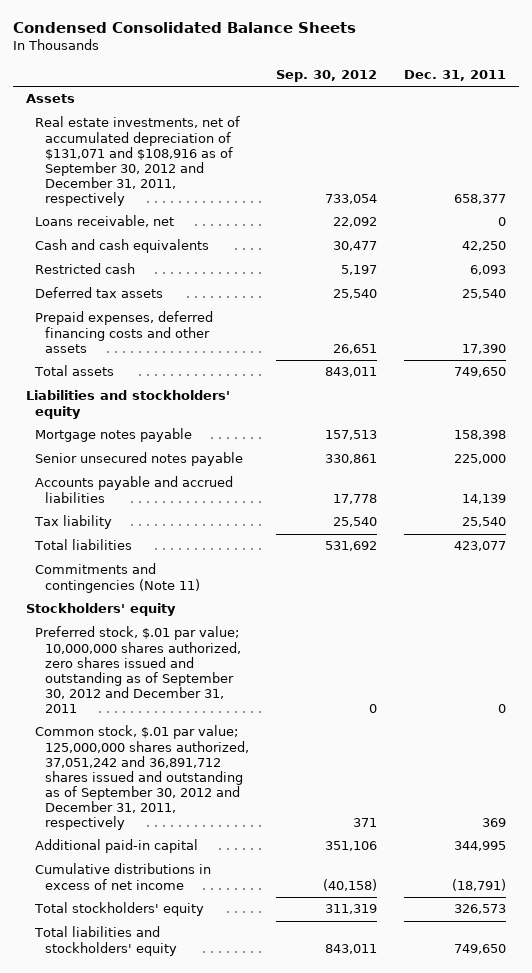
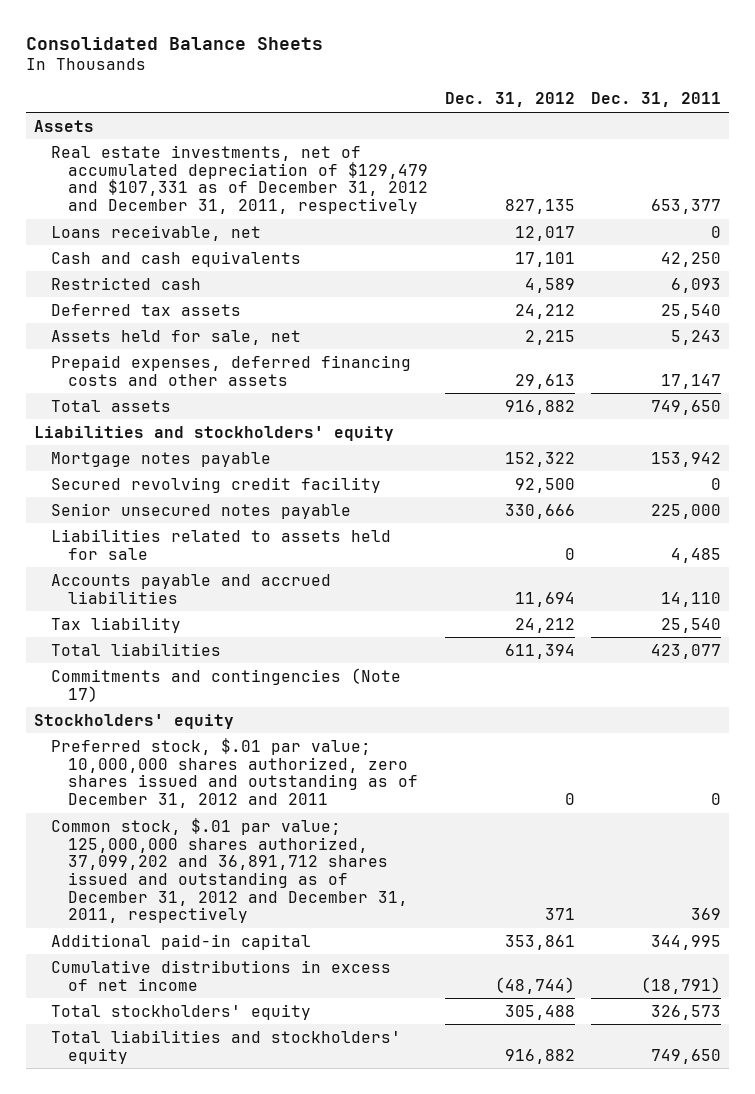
[12,21,356,33] Condensed Consolidated Balance Sheets -> [25,36,323,50] Consolidated Balance Sheets
[275,70,377,83] Sep. 30, 2012 -> none
none -> [444,92,575,108] Dec. 31, 2012
[35,116,241,206] Real estate investments, net of accumulated depreciation of $131,071 and $108,916 as of September 30, 2012 and December 31, 2011, respectively -> [51,144,429,214] Real estate investments, net of accumulated depreciation of $129,479 and $107,331 as of December 31, 2012 and December 31, 2011, respectively
[453,193,506,204] 658,377 -> [650,198,721,214] 653,377
none -> [51,329,302,345] Assets held for sale, net
[461,343,506,354] 17,390 -> [660,373,721,389] 17,147
[453,430,506,441] 158,398 -> [650,451,721,467] 153,942
none -> [51,476,382,493] Secured revolving credit facility
none -> [51,528,392,560] Liabilities related to assets held for sale
[461,493,506,504] 14,139 -> [660,591,721,607] 14,110
[35,563,200,593] Commitments and contingencies (Note 11) -> [51,667,402,702] Commitments and contingencies (Note 17)
[35,626,241,713] Preferred stock, $.01 par value; 10,000,000 shares authorized, zero shares issued and outstanding as of September 30, 2012 and December 31, 2011 -> [51,737,419,808] Preferred stock, $.01 par value; 10,000,000 shares authorized, zero shares issued and outstanding as of December 31, 2012 and 2011
[35,725,249,830] Common stock, $.01 par value; 125,000,000 shares authorized, 37,051,242 and 36,891,712 shares issued and outstanding as of September 30, 2012 and December 31, 2011, respectively -> [51,817,409,924] Common stock, $.01 par value; 125,000,000 shares authorized, 37,099,202 and 36,891,712 shares issued and outstanding as of December 31, 2012 and December 31, 2011, respectively

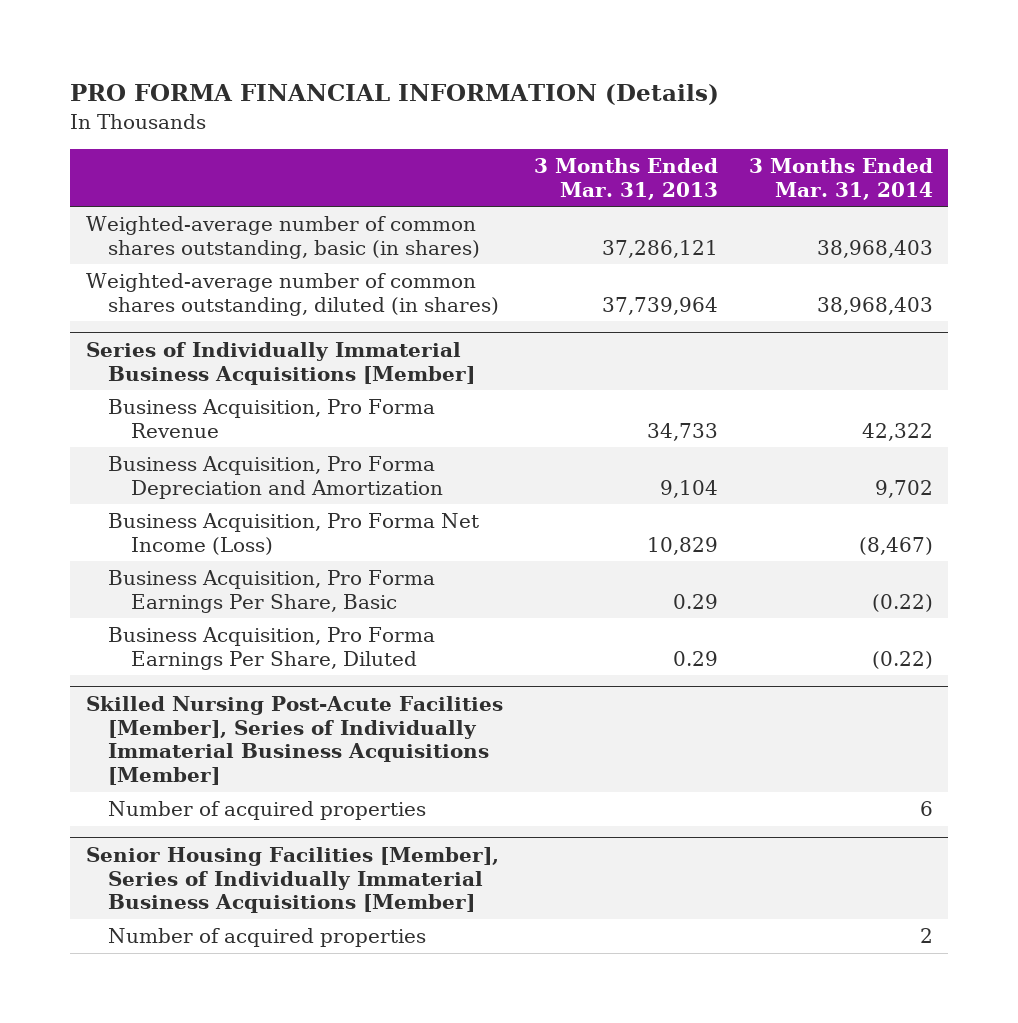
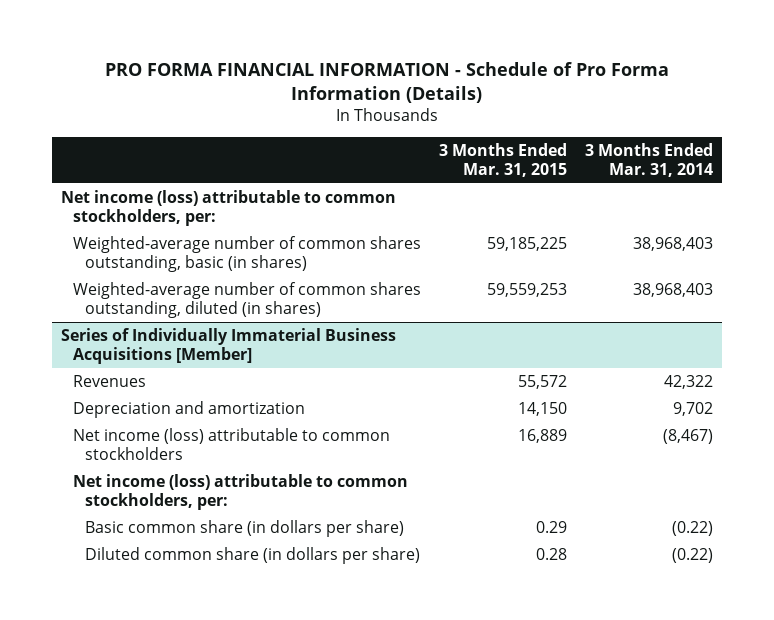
[70,84,720,106] PRO FORMA FINANCIAL INFORMATION (Details) -> [105,62,670,104] PRO FORMA FINANCIAL INFORMATION - Schedule of Pro Forma Information (Details)
[533,158,718,200] 3 Months Ended Mar. 31, 2013 -> none
none -> [438,142,567,177] 3 Months Ended Mar. 31, 2015
none -> [61,190,397,226] Net income (loss) attributable to common stockholders, per:
[85,696,503,786] Skilled Nursing Post-Acute Facilities [Member], Series of Individually Immaterial Business Acquisitions [Member] -> none
[108,801,427,821] Number of acquired properties -> none
[85,847,499,914] Senior Housing Facilities [Member], Series of Individually Immaterial Business Acquisitions [Member] -> none
[108,928,427,948] Number of acquired properties -> none
[108,399,436,438] Business Acquisition, Pro Forma Revenue -> [73,375,147,388] Revenues
[108,456,443,499] Business Acquisition, Pro Forma Depreciation and Amortization -> [73,401,306,419] Depreciation and amortization
[108,513,480,555] Business Acquisition, Pro Forma Net Income (Loss) -> [73,428,391,460] Net income (loss) attributable to common stockholders
none -> [73,474,409,510] Net income (loss) attributable to common stockholders, per:
[108,570,436,613] Business Acquisition, Pro Forma Earnings Per Share, Basic -> [85,520,405,538] Basic common share (in dollars per share)
[108,627,436,670] Business Acquisition, Pro Forma Earnings Per Share, Diluted -> [85,547,421,565] Diluted common share (in dollars per share)

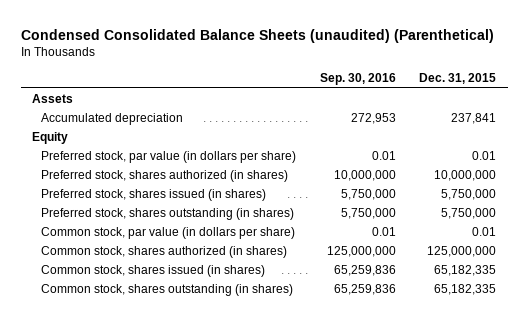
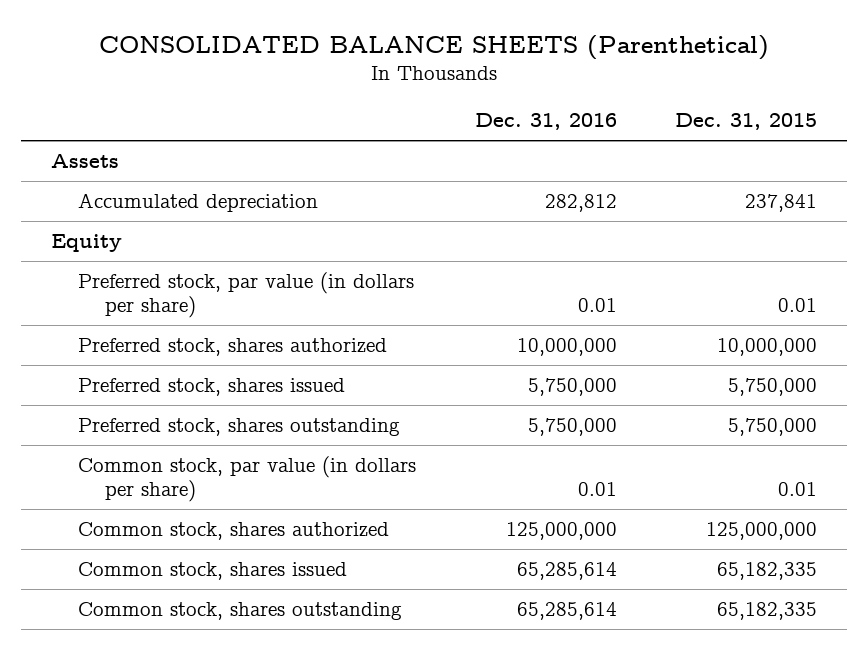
[20,28,494,43] Condensed Consolidated Balance Sheets (unaudited) (Parenthetical) -> [99,34,770,60] CONSOLIDATED BALANCE SHEETS (Parenthetical)
[319,73,396,86] Sep. 30, 2016 -> none
none -> [474,113,617,131] Dec. 31, 2016
[41,169,289,182] Preferred stock, shares authorized (in shares) -> [77,337,387,356] Preferred stock, shares authorized
[41,188,267,201] Preferred stock, shares issued (in shares) -> [77,377,345,396] Preferred stock, shares issued
[41,207,295,220] Preferred stock, shares outstanding (in shares) -> [77,417,400,436] Preferred stock, shares outstanding
[41,245,288,258] Common stock, shares authorized (in shares) -> [77,521,389,540] Common stock, shares authorized
[41,264,266,277] Common stock, shares issued (in shares) -> [77,561,347,580] Common stock, shares issued
[41,283,294,296] Common stock, shares outstanding (in shares) -> [77,601,402,620] Common stock, shares outstanding

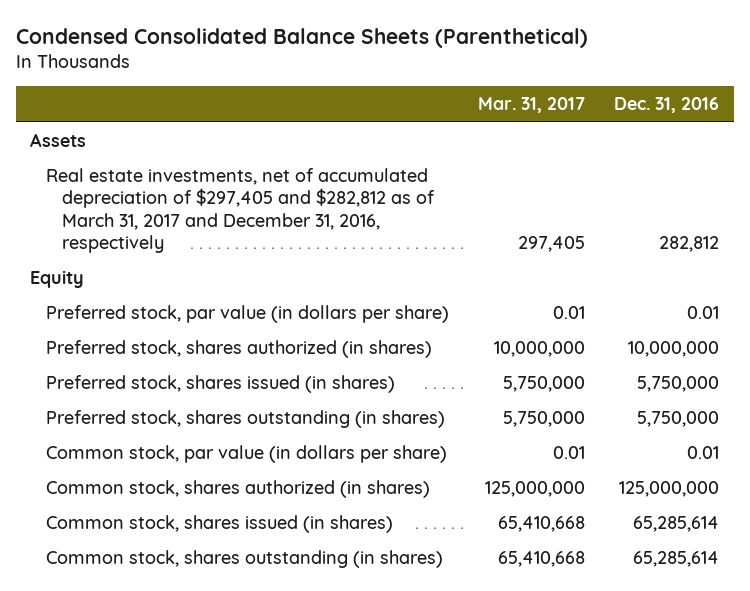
[99,34,770,60] CONSOLIDATED BALANCE SHEETS (Parenthetical) -> [15,27,588,48] Condensed Consolidated Balance Sheets (Parenthetical)
[675,113,818,131] Dec. 31, 2015 -> none
none -> [478,97,586,114] Mar. 31, 2017
[77,192,318,212] Accumulated depreciation -> [46,168,436,254] Real estate investments, net of accumulated depreciation of $297,405 and $282,812 as of March 31, 2017 and December 31, 2016, respectively
[77,337,387,356] Preferred stock, shares authorized -> [46,340,433,359] Preferred stock, shares authorized (in shares)
[77,377,345,396] Preferred stock, shares issued -> [46,375,396,394] Preferred stock, shares issued (in shares)
[77,417,400,436] Preferred stock, shares outstanding -> [46,410,446,429] Preferred stock, shares outstanding (in shares)
[77,521,389,540] Common stock, shares authorized -> [46,480,431,499] Common stock, shares authorized (in shares)
[77,561,347,580] Common stock, shares issued -> [46,515,394,534] Common stock, shares issued (in shares)
[77,601,402,620] Common stock, shares outstanding -> [46,550,444,569] Common stock, shares outstanding (in shares)

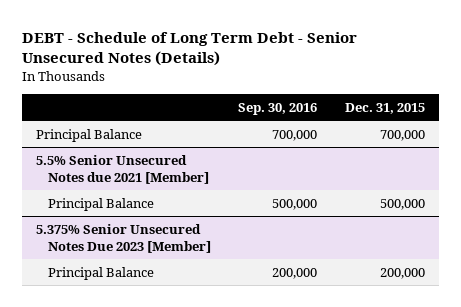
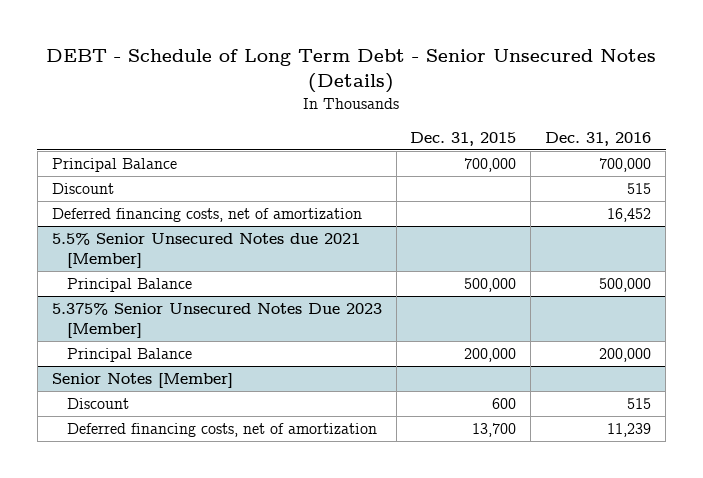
[238,103,318,116] Sep. 30, 2016 -> none
none -> [545,132,652,147] Dec. 31, 2016
none -> [51,182,114,194] Discount
none -> [51,207,362,222] Deferred financing costs, net of amortization
none -> [51,372,233,388] Senior Notes [Member]
none -> [66,397,129,409] Discount
none -> [66,422,377,437] Deferred financing costs, net of amortization

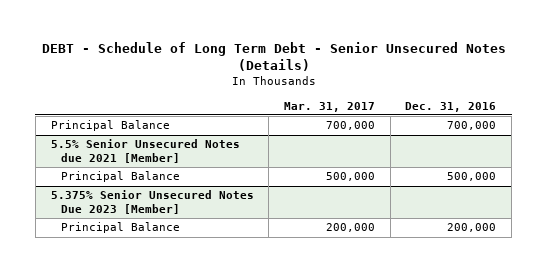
[410,132,517,147] Dec. 31, 2015 -> none
none -> [284,101,376,112] Mar. 31, 2017
[51,182,114,194] Discount -> none
[51,207,362,222] Deferred financing costs, net of amortization -> none
[51,372,233,388] Senior Notes [Member] -> none
[66,397,129,409] Discount -> none
[66,422,377,437] Deferred financing costs, net of amortization -> none

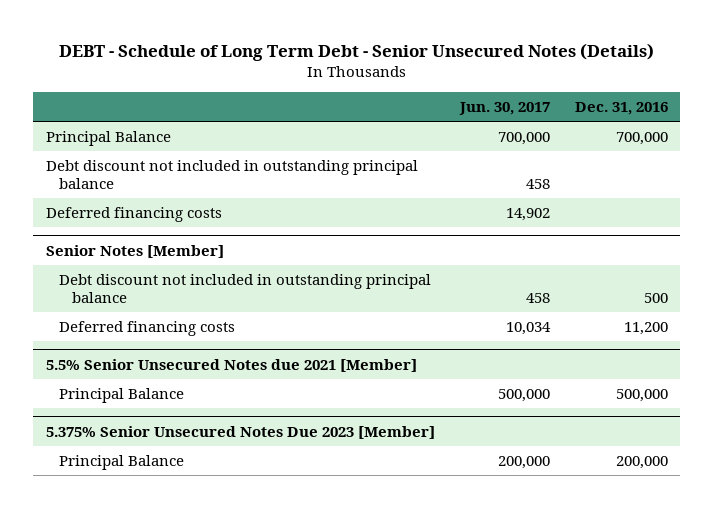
[284,101,376,112] Mar. 31, 2017 -> none
none -> [458,101,550,115] Jun. 30, 2017
none -> [45,160,418,189] Debt discount not included in outstanding principal balance
none -> [45,207,222,223] Deferred financing costs
none -> [45,244,224,258] Senior Notes [Member]
none -> [59,274,432,303] Debt discount not included in outstanding principal balance
none -> [59,321,236,337] Deferred financing costs

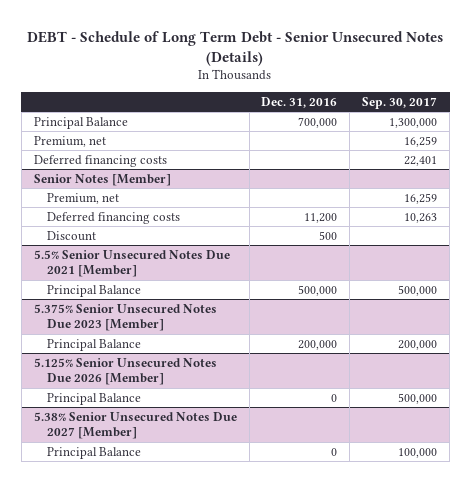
[458,101,550,115] Jun. 30, 2017 -> none
none -> [362,97,438,110] Sep. 30, 2017
[45,160,418,189] Debt discount not included in outstanding principal balance -> none
none -> [33,135,106,147] Premium, net
[59,274,432,303] Debt discount not included in outstanding principal balance -> none
none -> [47,192,120,204] Premium, net
none -> [47,230,97,241] Discount
[45,358,417,372] 5.5% Senior Unsecured Notes due 2021 [Member] -> [33,249,230,278] 5.5% Senior Unsecured Notes Due 2021 [Member]
none -> [33,357,217,386] 5.125% Senior Unsecured Notes Due 2026 [Member]
none -> [47,392,142,405] Principal Balance
none -> [33,411,237,440] 5.38% Senior Unsecured Notes Due 2027 [Member]
none -> [47,446,142,459] Principal Balance

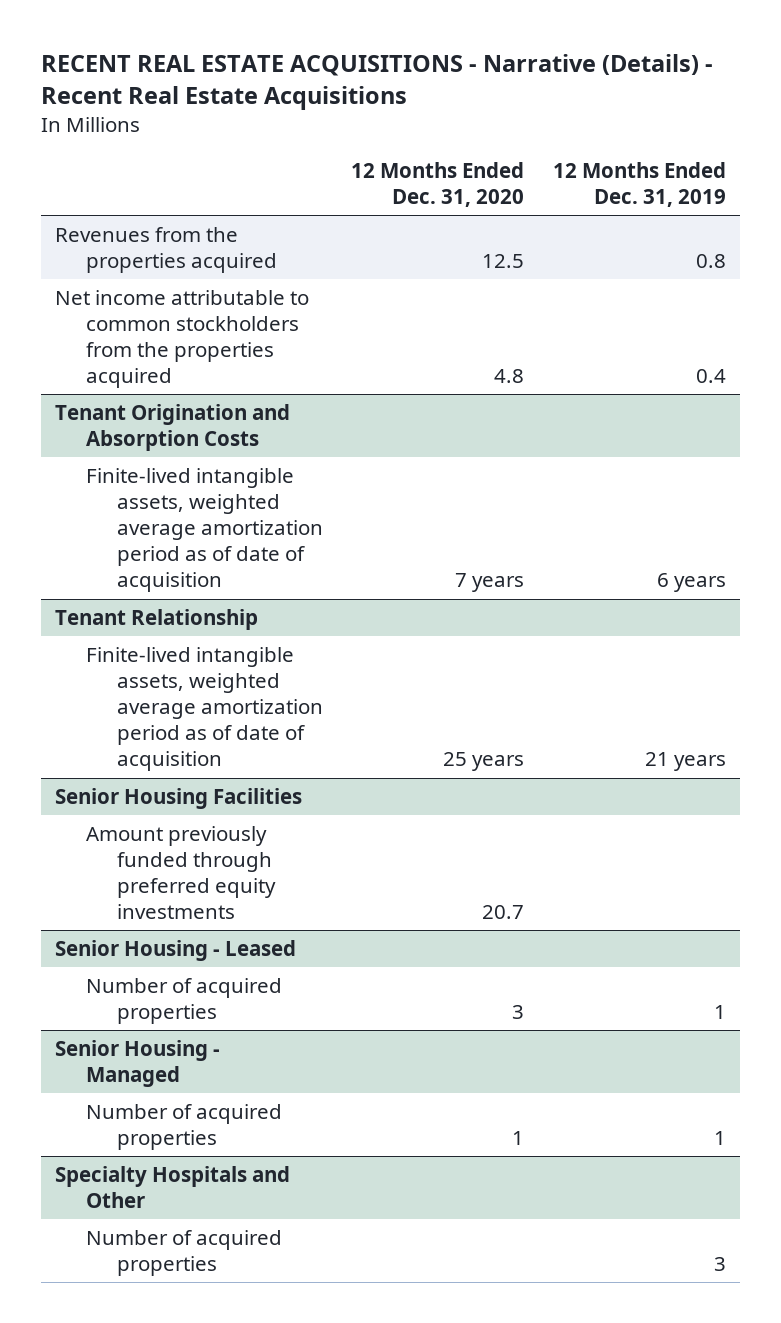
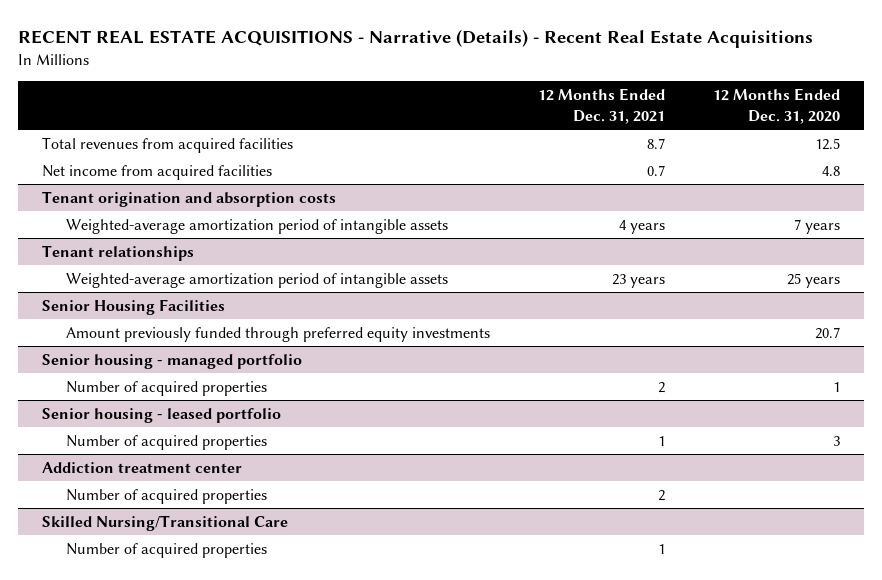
[552,161,726,207] 12 Months Ended Dec. 31, 2019 -> none
none -> [538,87,666,124] 12 Months Ended Dec. 31, 2021
[54,226,277,273] Revenues from the properties acquired -> [41,136,293,153] Total revenues from acquired facilities
[54,289,309,389] Net income attributable to common stockholders from the properties acquired -> [41,164,272,180] Net income from acquired facilities
[54,403,290,451] Tenant Origination and Absorption Costs -> [41,190,336,207] Tenant origination and absorption costs
[85,467,323,593] Finite-lived intangible assets, weighted average amortization period as of date of acquisition -> [66,218,449,234] Weighted-average amortization period of intangible assets
[54,608,258,630] Tenant Relationship -> [41,244,194,261] Tenant relationships
[85,646,323,772] Finite-lived intangible assets, weighted average amortization period as of date of acquisition -> [66,272,449,288] Weighted-average amortization period of intangible assets
[85,977,282,1024] Number of acquired properties -> none
[54,1039,220,1087] Senior Housing - Managed -> none
[54,939,296,961] Senior Housing - Leased -> [41,353,302,369] Senior housing - managed portfolio
[54,1165,290,1208] Specialty Hospitals and Other -> [41,407,281,423] Senior housing - leased portfolio
none -> [66,434,268,450] Number of acquired properties
none -> [41,461,242,473] Addiction treatment center
none -> [41,514,288,531] Skilled Nursing/Transitional Care
none -> [66,542,268,558] Number of acquired properties

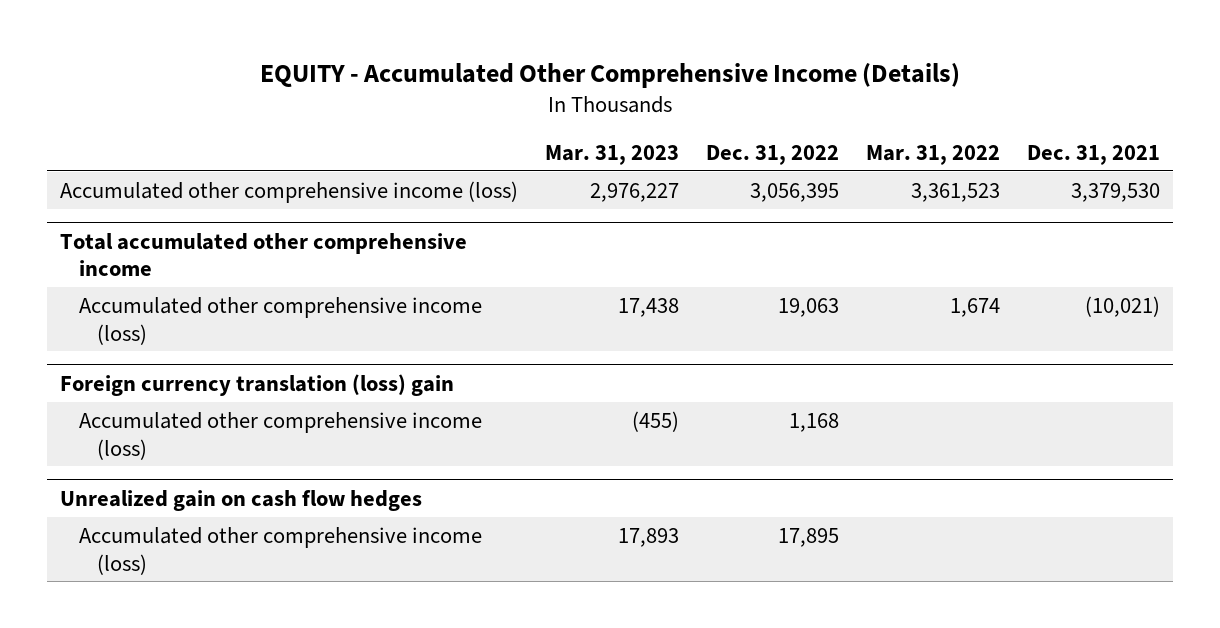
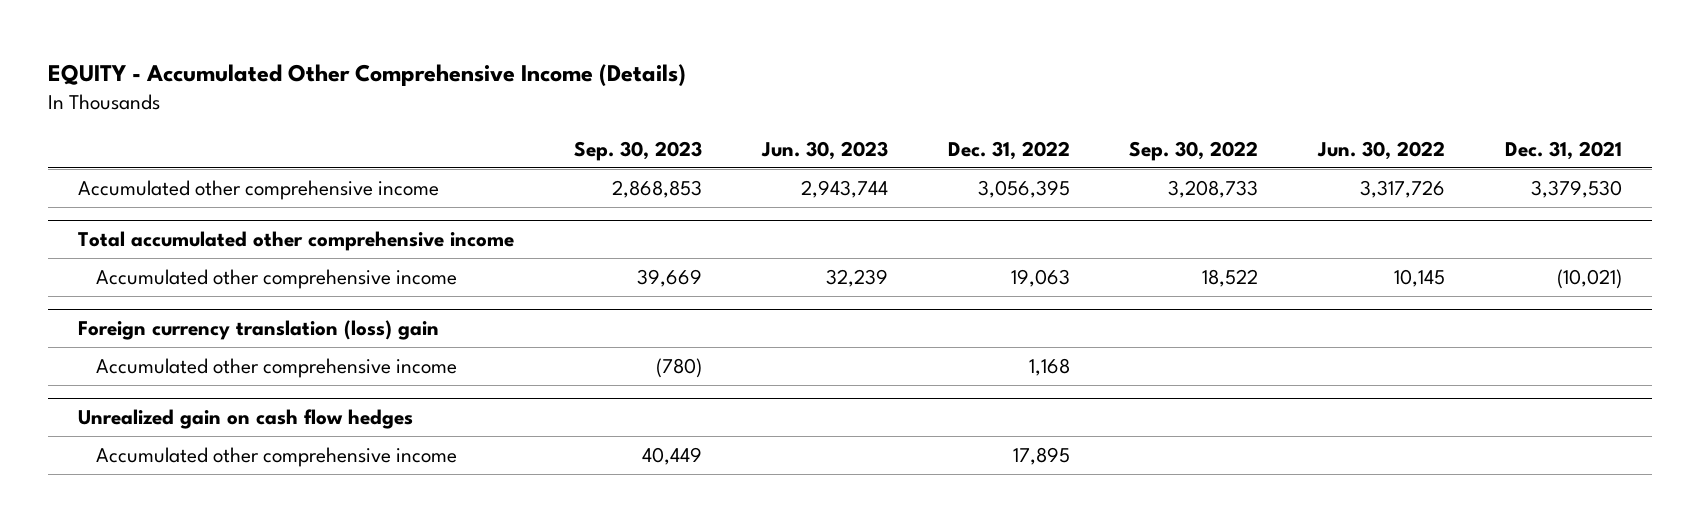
[545,144,680,165] Mar. 31, 2023 -> none
[865,144,1000,165] Mar. 31, 2022 -> none
none -> [574,140,703,161] Sep. 30, 2023
none -> [760,140,888,160] Jun. 30, 2023
none -> [1129,140,1259,161] Sep. 30, 2022
none -> [1317,140,1446,160] Jun. 30, 2022
[60,180,519,203] Accumulated other comprehensive income (loss) -> [78,179,440,200] Accumulated other comprehensive income
[78,296,482,345] Accumulated other comprehensive income (loss) -> [96,268,458,289] Accumulated other comprehensive income
[78,411,482,460] Accumulated other comprehensive income (loss) -> [96,357,458,378] Accumulated other comprehensive income
[78,526,482,575] Accumulated other comprehensive income (loss) -> [96,446,458,467] Accumulated other comprehensive income

